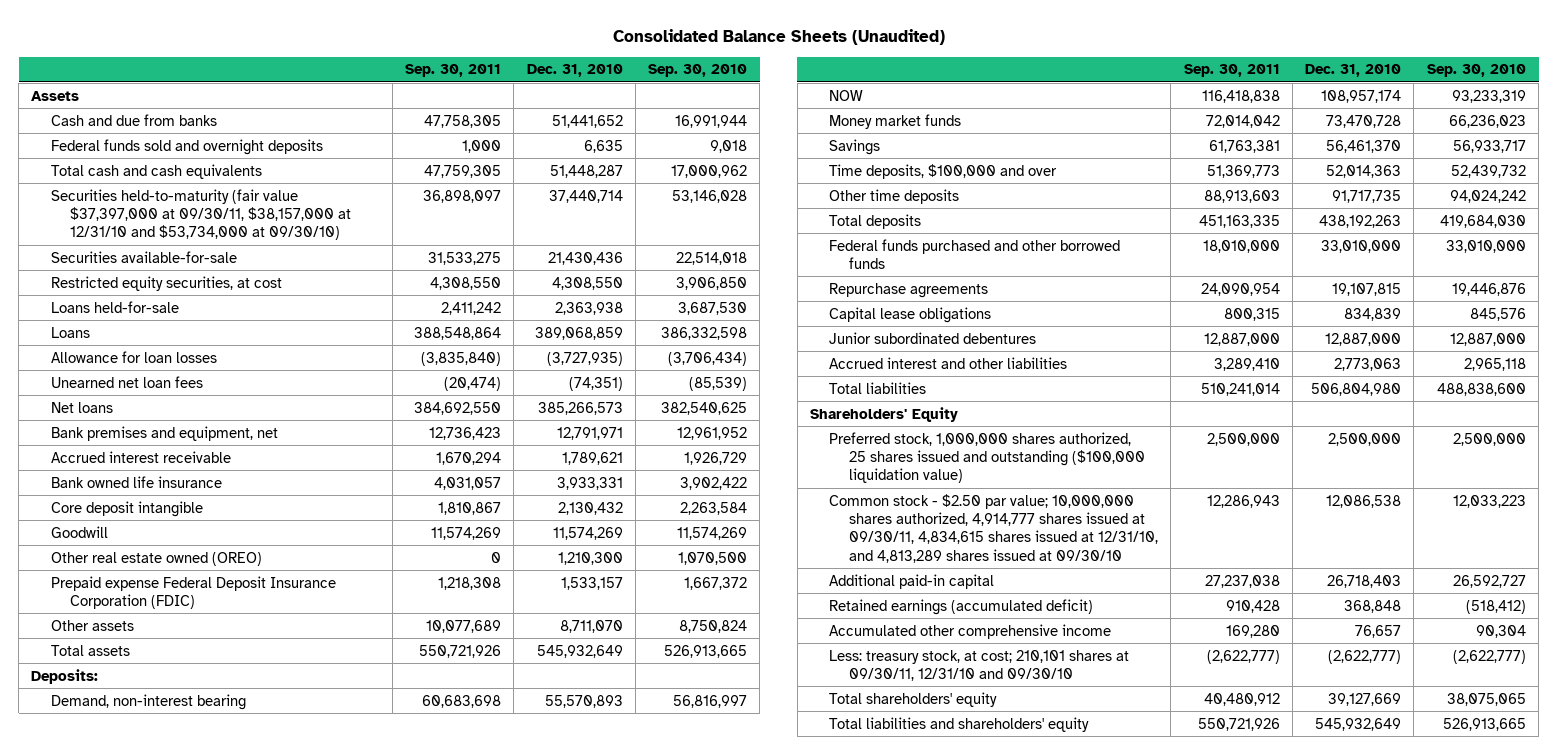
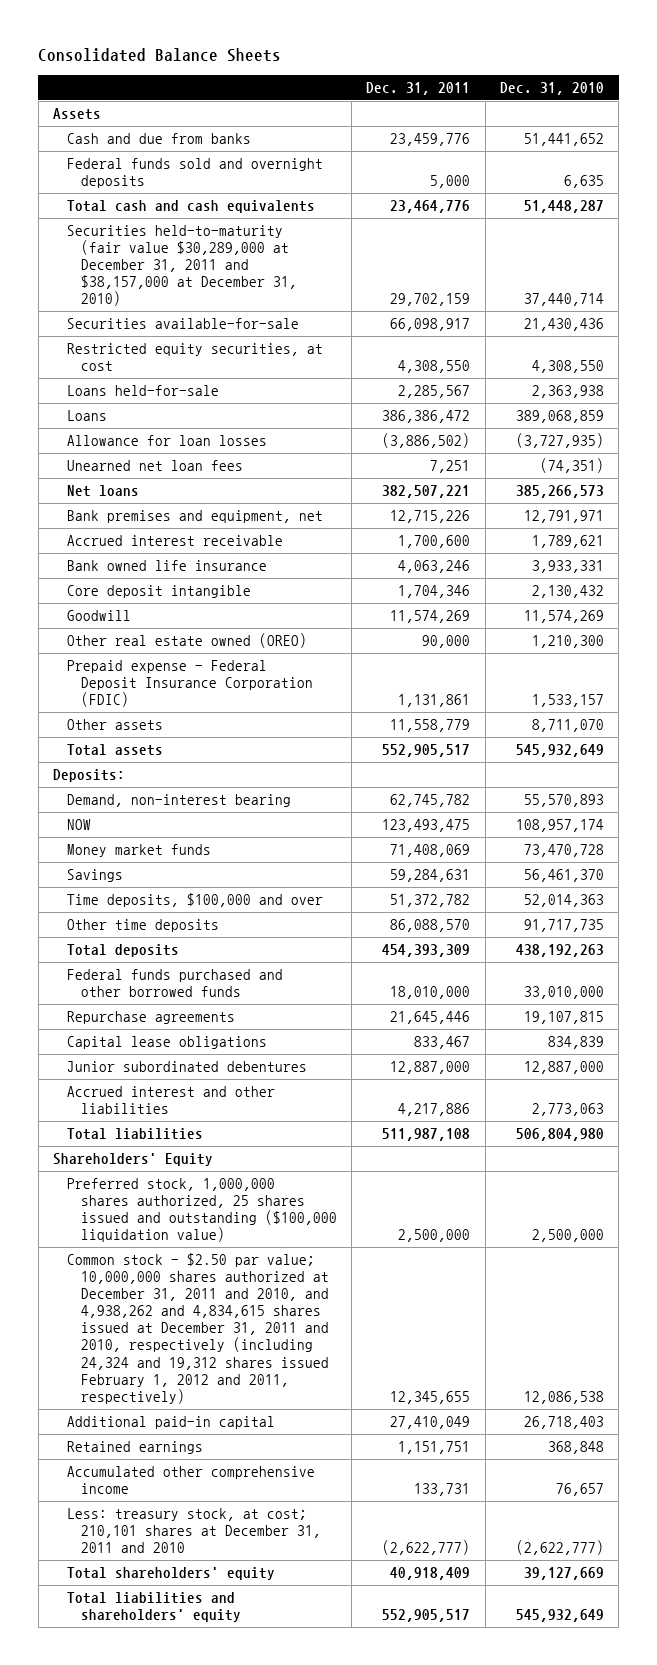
[612,28,945,45] Consolidated Balance Sheets (Unaudited) -> [38,48,282,63] Consolidated Balance Sheets
[404,64,501,78] Sep. 30, 2011 -> none
[648,64,748,78] Sep. 30, 2010 -> none
none -> [366,81,471,95] Dec. 31, 2011
[50,188,352,241] Securities held-to-maturity (fair value $37,397,000 at 09/30/11, $38,157,000 at 12/31/10 and $53,734,000 at 09/30/10) -> [66,225,297,307] Securities held-to-maturity (fair value $30,289,000 at December 31, 2011 and $38,157,000 at December 31, 2010)
[50,575,336,610] Prepaid expense Federal Deposit Insurance Corporation (FDIC) -> [66,660,313,708] Prepaid expense - Federal Deposit Insurance Corporation (FDIC)
[829,493,1158,563] Common stock - $2.50 par value; 10,000,000 shares authorized, 4,914,777 shares issued at 09/30/11, 4,834,615 shares issued at 12/31/10, and 4,813,289 shares issued at 09/30/10 -> [66,1253,329,1404] Common stock - $2.50 par value; 10,000,000 shares authorized at December 31, 2011 and 2010, and 4,938,262 and 4,834,615 shares issued at December 31, 2011 and 2010, respectively (including 24,324 and 19,312 shares issued February 1, 2012 and 2011, respectively)
[829,598,1094,615] Retained earnings (accumulated deficit) -> [66,1441,203,1455] Retained earnings
[829,649,1130,682] Less: treasury stock, at cost; 210,101 shares at 09/30/11, 12/31/10 and 09/30/10 -> [66,1508,321,1554] Less: treasury stock, at cost; 210,101 shares at December 31, 2011 and 2010

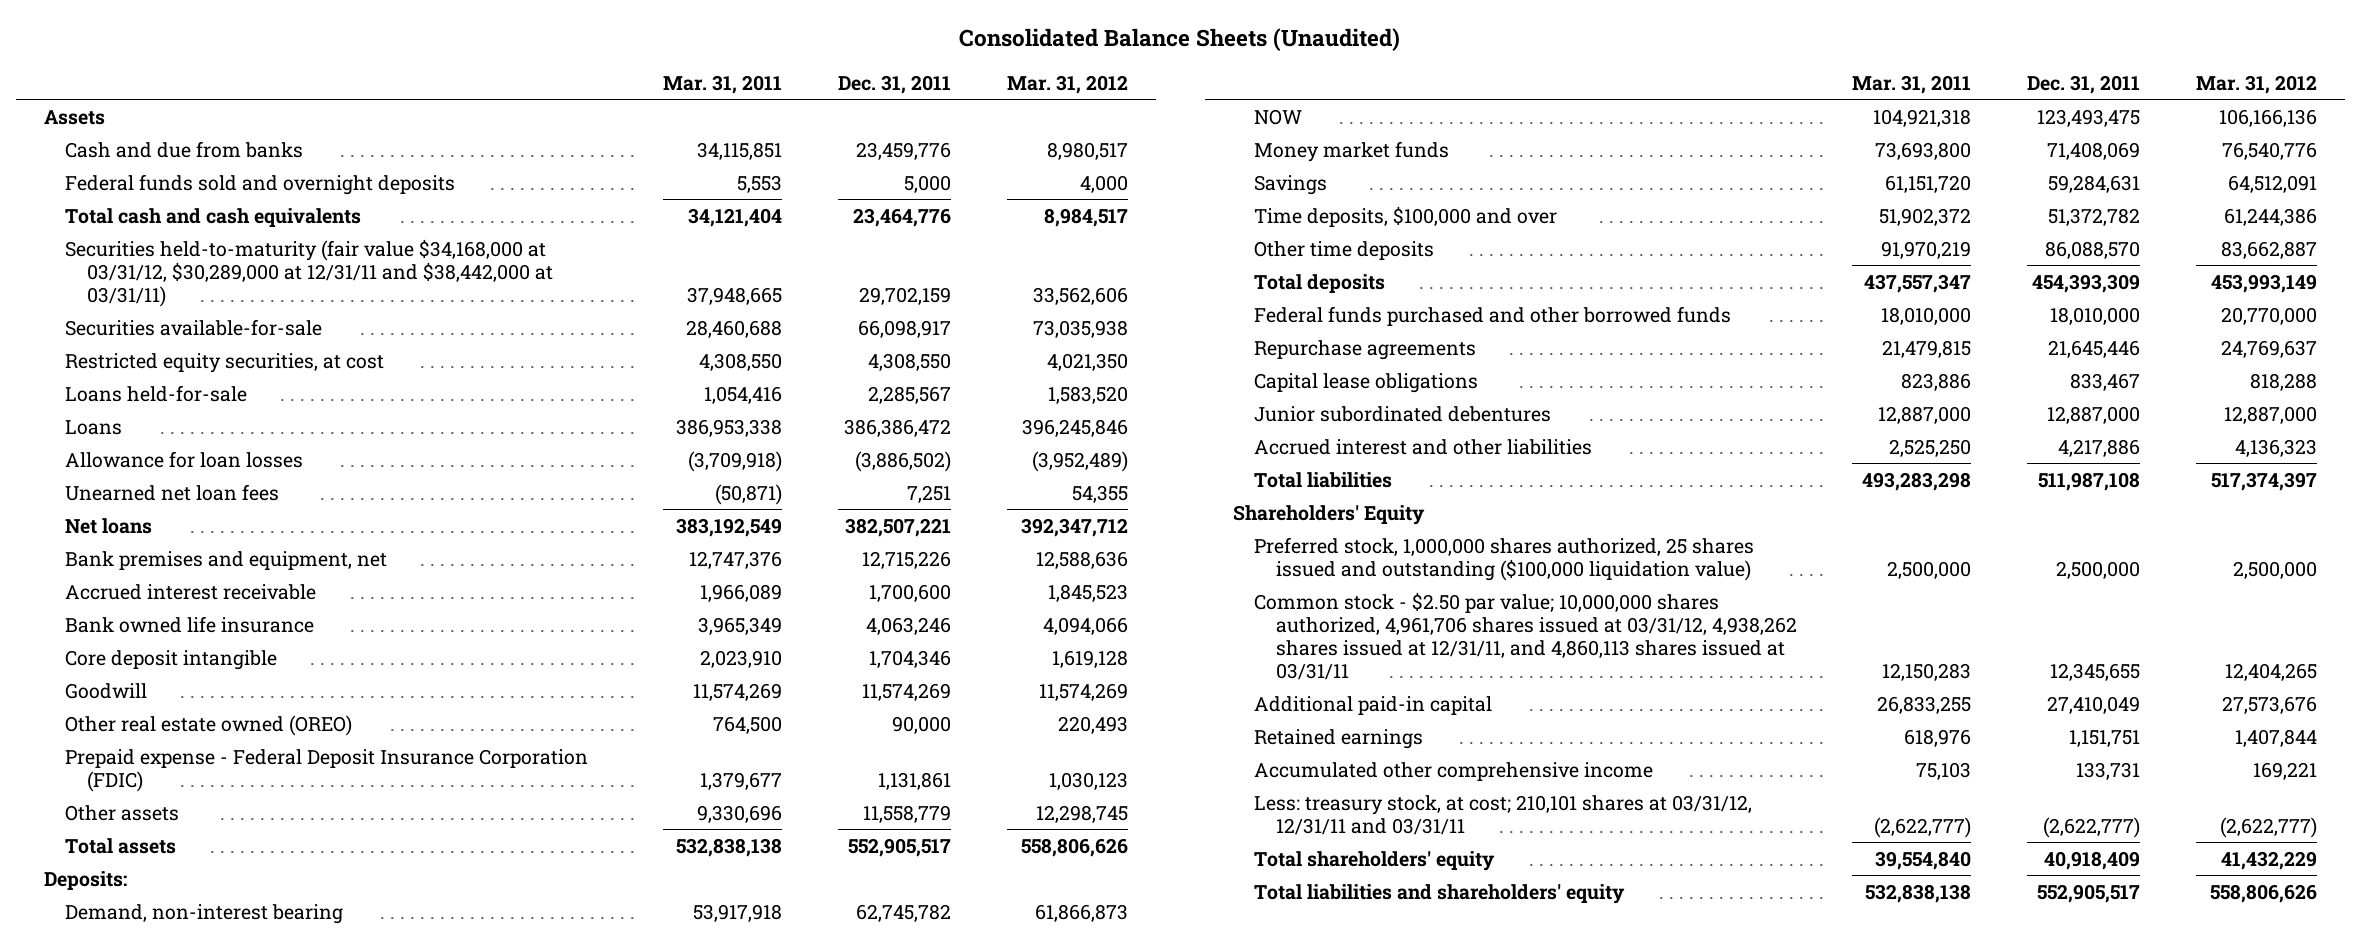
[38,48,282,63] Consolidated Balance Sheets -> [959,28,1401,52] Consolidated Balance Sheets (Unaudited)
[500,81,605,95] Dec. 31, 2010 -> none
none -> [663,74,783,94] Mar. 31, 2011
none -> [1006,74,1128,94] Mar. 31, 2012
[66,225,297,307] Securities held-to-maturity (fair value $30,289,000 at December 31, 2011 and $38,157,000 at December 31, 2010) -> [65,238,553,307] Securities held-to-maturity (fair value $34,168,000 at 03/31/12, $30,289,000 at 12/31/11 and $38,442,000 at 03/31/11)
[66,1253,329,1404] Common stock - $2.50 par value; 10,000,000 shares authorized at December 31, 2011 and 2010, and 4,938,262 and 4,834,615 shares issued at December 31, 2011 and 2010, respectively (including 24,324 and 19,312 shares issued February 1, 2012 and 2011, respectively) -> [1254,591,1797,680] Common stock - $2.50 par value; 10,000,000 shares authorized, 4,961,706 shares issued at 03/31/12, 4,938,262 shares issued at 12/31/11, and 4,860,113 shares issued at 03/31/11
[66,1508,321,1554] Less: treasury stock, at cost; 210,101 shares at December 31, 2011 and 2010 -> [1254,794,1753,835] Less: treasury stock, at cost; 210,101 shares at 03/31/12, 12/31/11 and 03/31/11

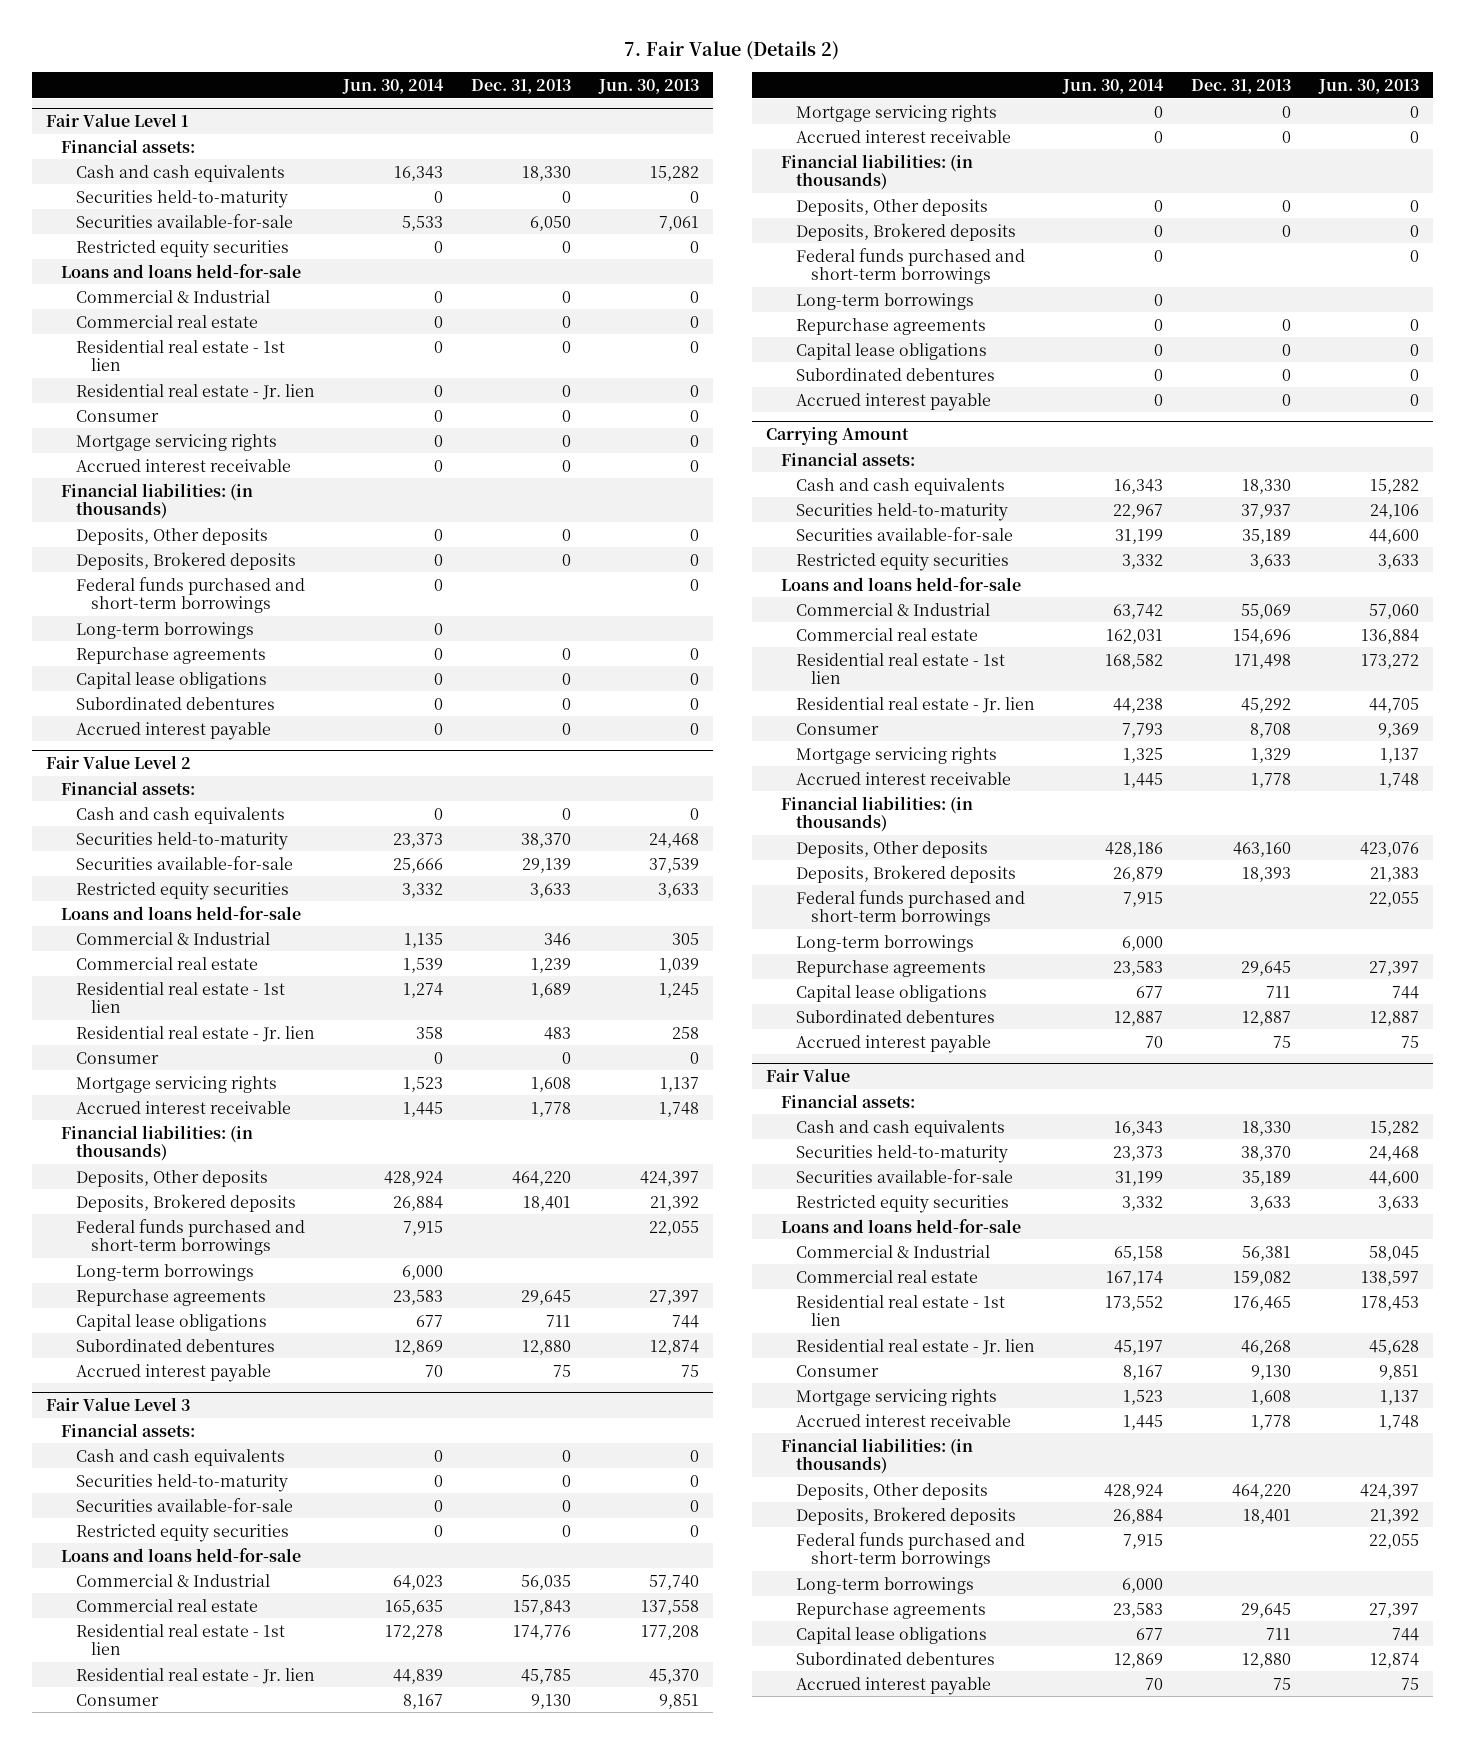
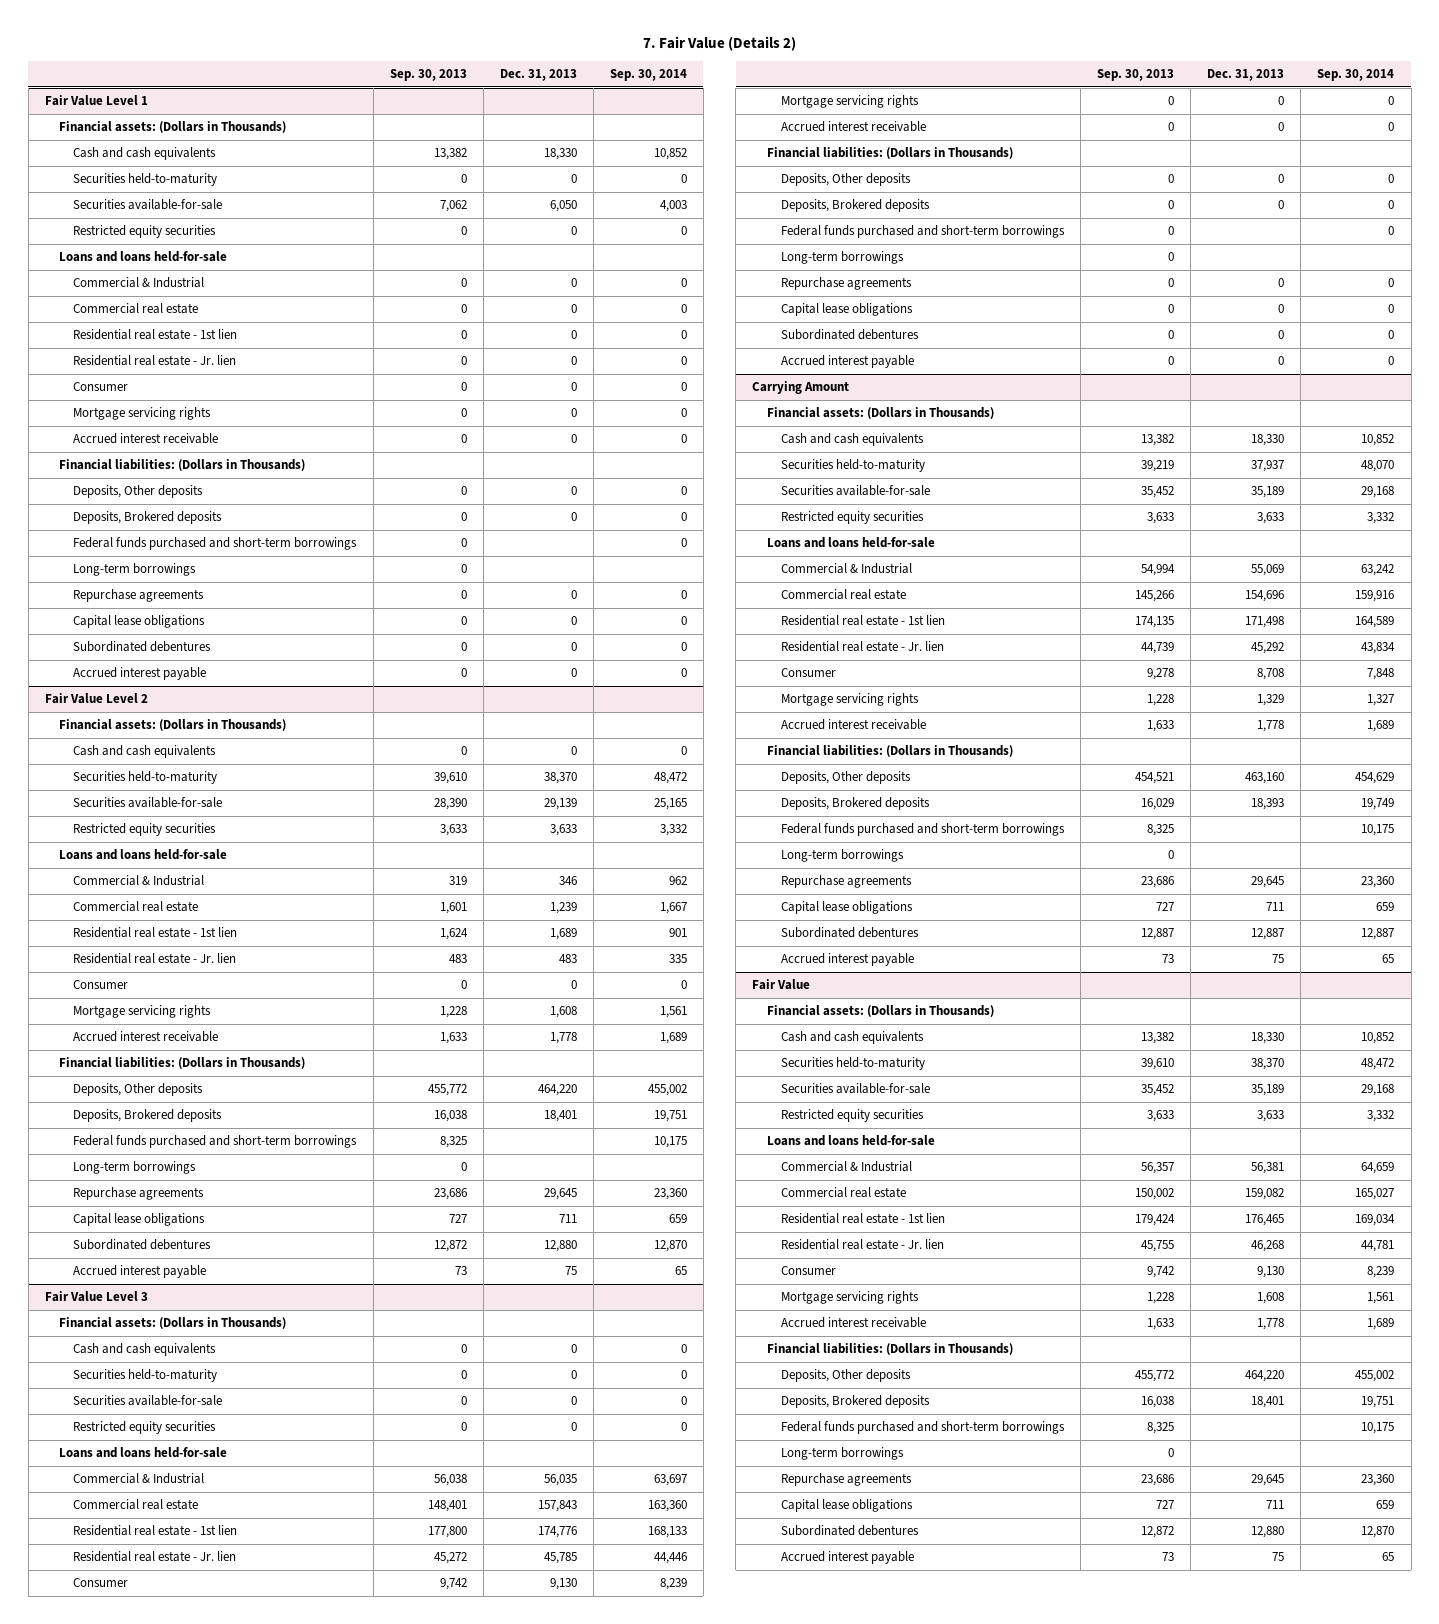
[341,78,444,94] Jun. 30, 2014 -> none
[597,78,699,94] Jun. 30, 2013 -> none
none -> [389,69,467,82] Sep. 30, 2013
none -> [609,69,687,82] Sep. 30, 2014
[60,138,195,153] Financial assets: -> [59,121,287,134] Financial assets: (Dollars in Thousands)
[60,482,253,520] Financial liabilities: (in thousands) -> [59,459,306,472] Financial liabilities: (Dollars in Thousands)
[60,780,195,795] Financial assets: -> [59,719,287,732] Financial assets: (Dollars in Thousands)
[60,1124,253,1162] Financial liabilities: (in thousands) -> [59,1057,306,1070] Financial liabilities: (Dollars in Thousands)
[60,1422,195,1437] Financial assets: -> [59,1317,287,1330] Financial assets: (Dollars in Thousands)
[781,153,974,191] Financial liabilities: (in thousands) -> [766,147,1013,160] Financial liabilities: (Dollars in Thousands)
[781,451,916,466] Financial assets: -> [766,407,994,420] Financial assets: (Dollars in Thousands)
[781,795,974,833] Financial liabilities: (in thousands) -> [766,745,1013,758] Financial liabilities: (Dollars in Thousands)
[781,1093,916,1108] Financial assets: -> [766,1005,994,1018] Financial assets: (Dollars in Thousands)
[781,1437,974,1475] Financial liabilities: (in thousands) -> [766,1343,1013,1356] Financial liabilities: (Dollars in Thousands)

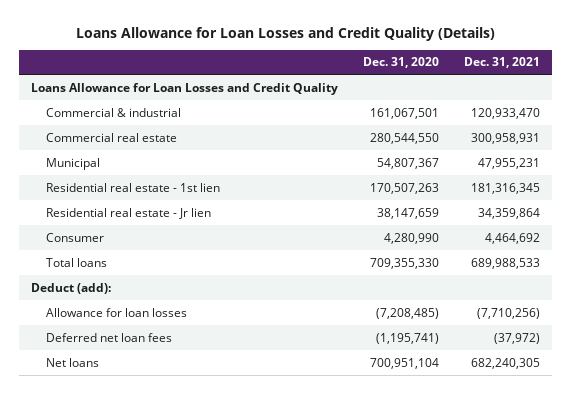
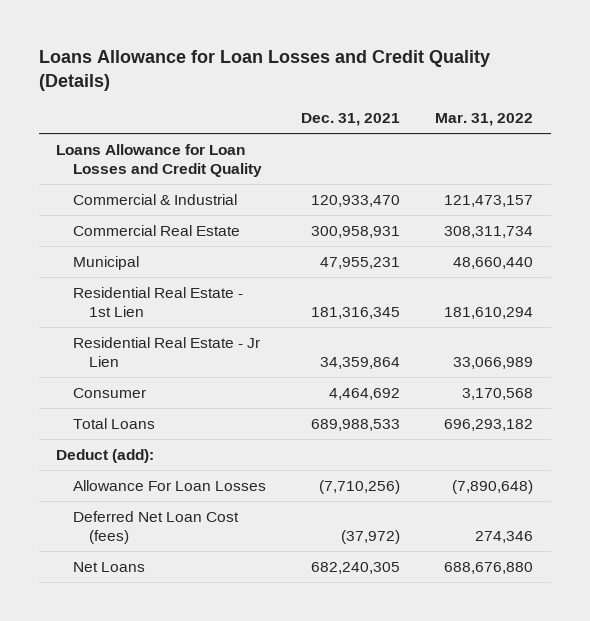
[363,57,440,69] Dec. 31, 2020 -> none
none -> [435,113,534,127] Mar. 31, 2022
[45,107,181,117] Commercial & industrial -> [72,193,237,205] Commercial & Industrial
[45,132,177,142] Commercial real estate -> [72,224,240,236] Commercial Real Estate
[45,182,220,192] Residential real estate - 1st lien -> [72,286,243,317] Residential Real Estate - 1st Lien
[45,207,211,219] Residential real estate - Jr lien -> [72,336,260,367] Residential Real Estate - Jr Lien
[45,257,107,267] Total loans -> [72,417,155,429] Total Loans
[45,307,187,317] Allowance for loan losses -> [72,479,266,491] Allowance For Loan Losses
[45,332,172,342] Deferred net loan fees -> [72,510,239,544] Deferred Net Loan Cost (fees)
[45,357,99,367] Net loans -> [72,561,145,572] Net Loans

